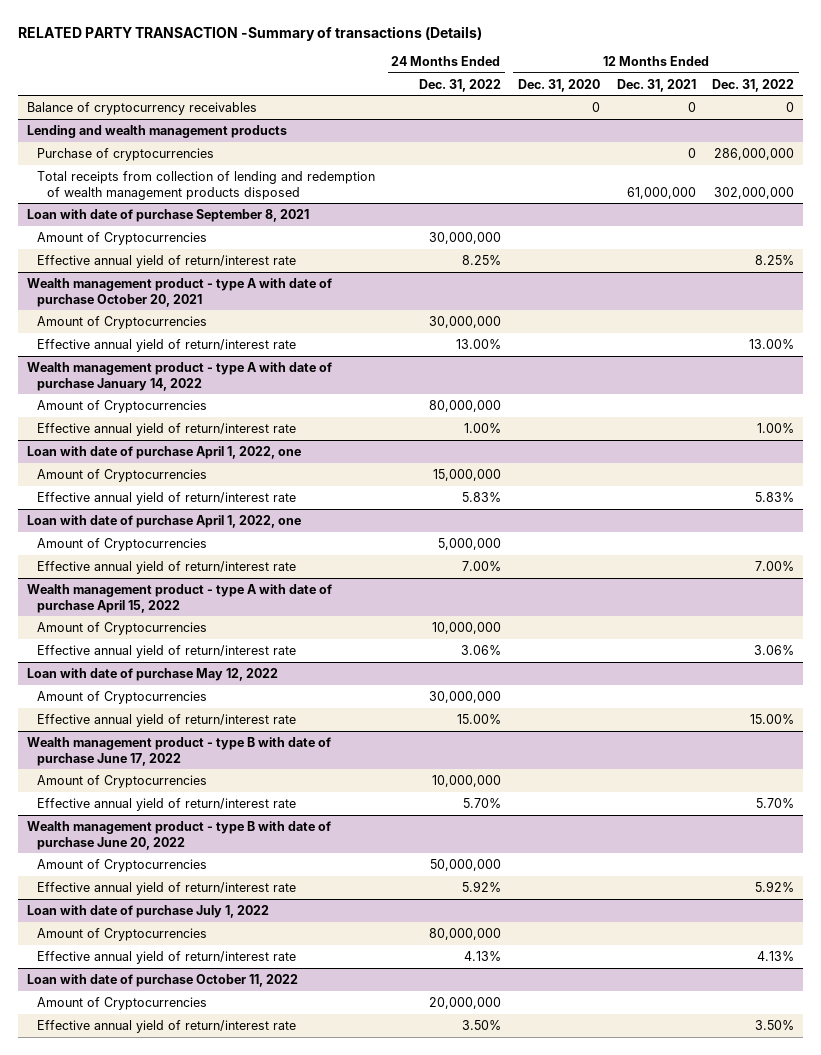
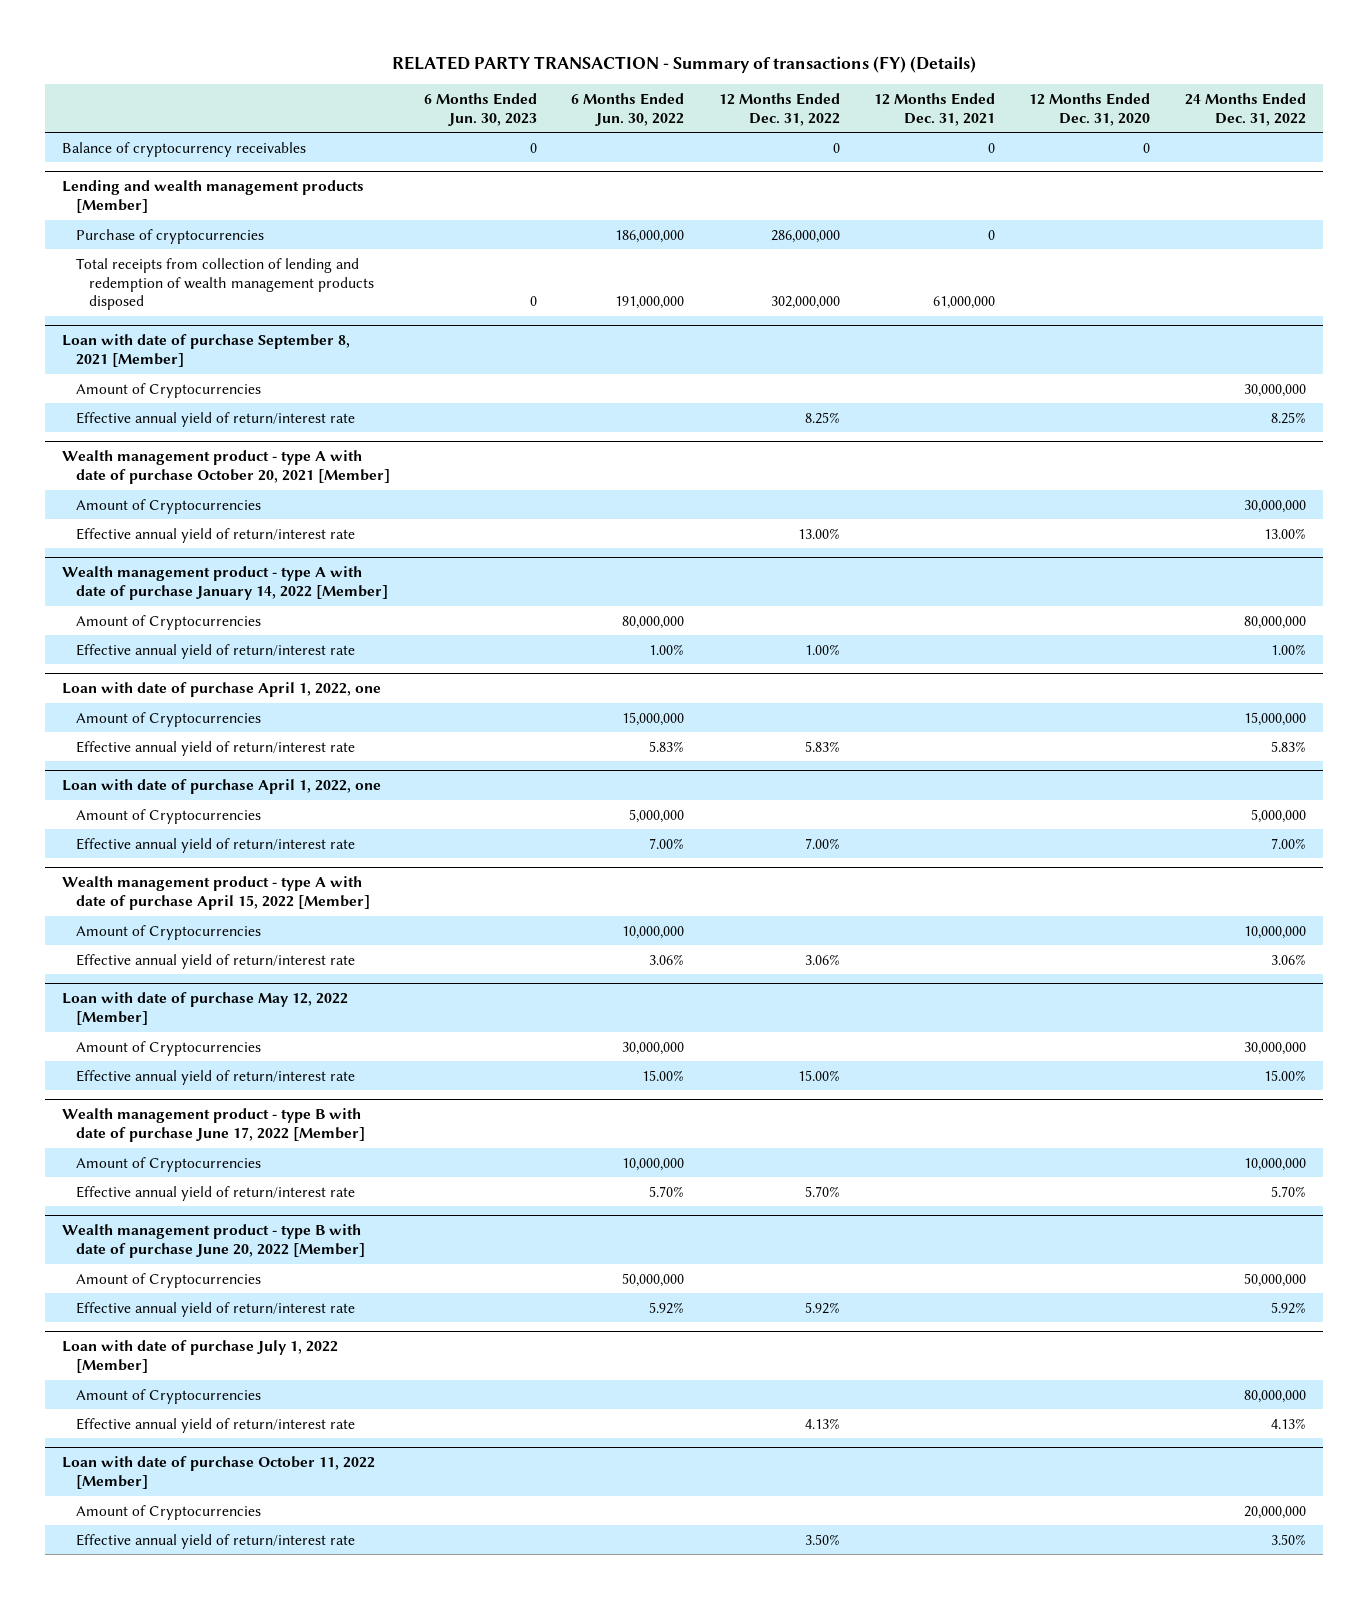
[18,25,483,41] RELATED PARTY TRANSACTION -Summary of transactions (Details) -> [391,55,976,73] RELATED PARTY TRANSACTION - Summary of transactions (FY) (Details)
none -> [423,92,537,126] 6 Months Ended Jun. 30, 2023
none -> [571,92,685,126] 6 Months Ended Jun. 30, 2022
[26,124,287,138] Lending and wealth management products -> [61,180,364,213] Lending and wealth management products [Member]
[26,208,309,222] Loan with date of purchase September 8, 2021 -> [61,334,350,367] Loan with date of purchase September 8, 2021 [Member]
[26,277,332,307] Wealth management product - type A with date of purchase October 20, 2021 -> [61,450,390,484] Wealth management product - type A with date of purchase October 20, 2021 [Member]
[26,361,332,391] Wealth management product - type A with date of purchase January 14, 2022 -> [61,566,388,600] Wealth management product - type A with date of purchase January 14, 2022 [Member]
[26,583,332,613] Wealth management product - type A with date of purchase April 15, 2022 -> [61,876,370,910] Wealth management product - type A with date of purchase April 15, 2022 [Member]
[26,667,278,681] Loan with date of purchase May 12, 2022 -> [61,992,348,1025] Loan with date of purchase May 12, 2022 [Member]
[26,736,331,766] Wealth management product - type B with date of purchase June 17, 2022 -> [61,1108,365,1142] Wealth management product - type B with date of purchase June 17, 2022 [Member]
[26,820,331,850] Wealth management product - type B with date of purchase June 20, 2022 -> [61,1224,365,1258] Wealth management product - type B with date of purchase June 20, 2022 [Member]
[26,904,269,918] Loan with date of purchase July 1, 2022 -> [61,1340,338,1373] Loan with date of purchase July 1, 2022 [Member]
[26,973,298,987] Loan with date of purchase October 11, 2022 -> [61,1456,375,1489] Loan with date of purchase October 11, 2022 [Member]

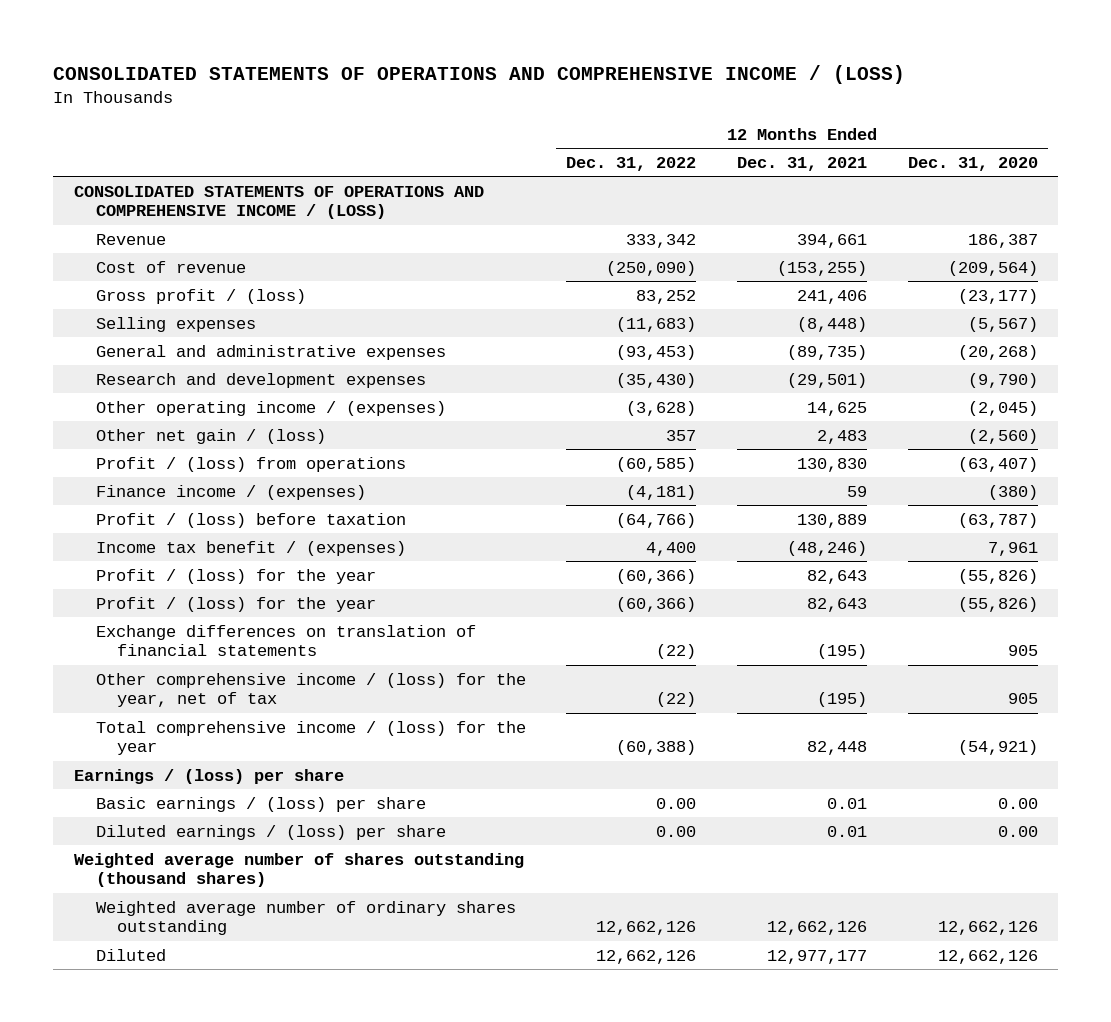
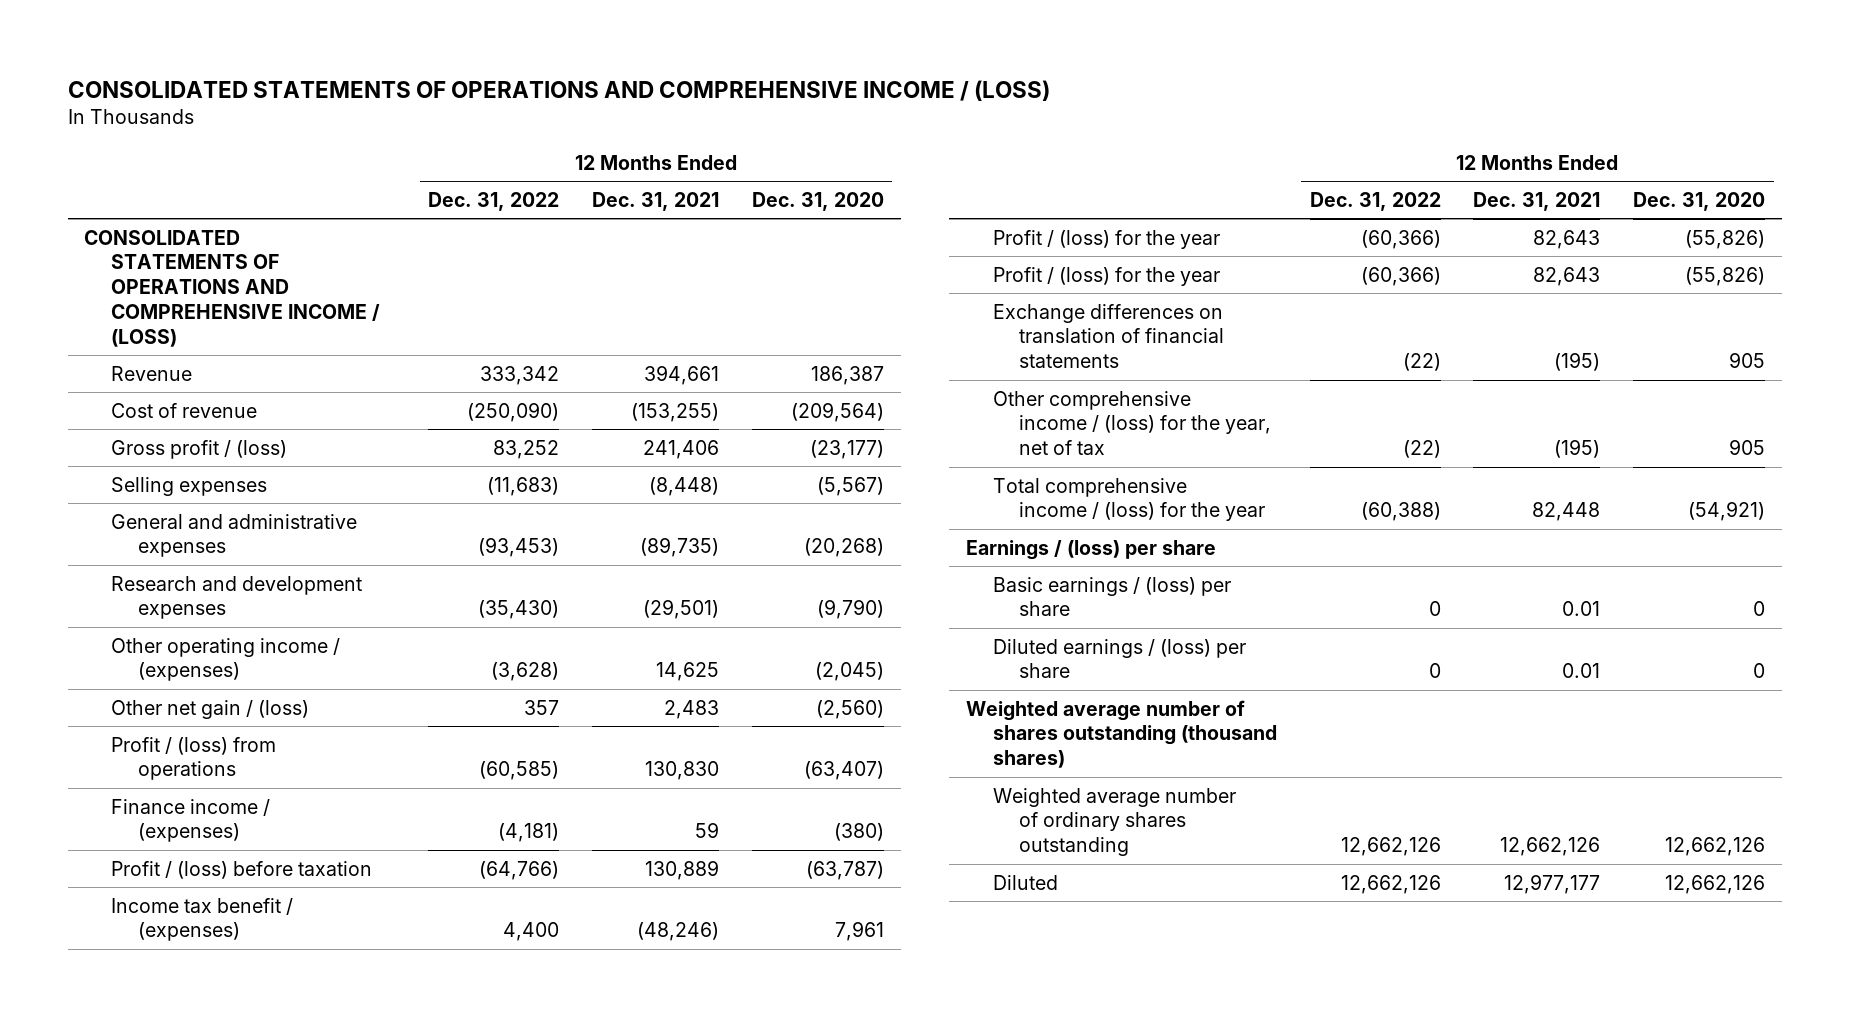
[656,797,697,809] 0.00 -> [1428,601,1441,617] 0
[997,797,1038,809] 0.00 -> [1753,601,1766,617] 0
[656,825,697,837] 0.00 -> [1428,663,1441,679] 0
[997,825,1038,837] 0.00 -> [1753,663,1766,679] 0

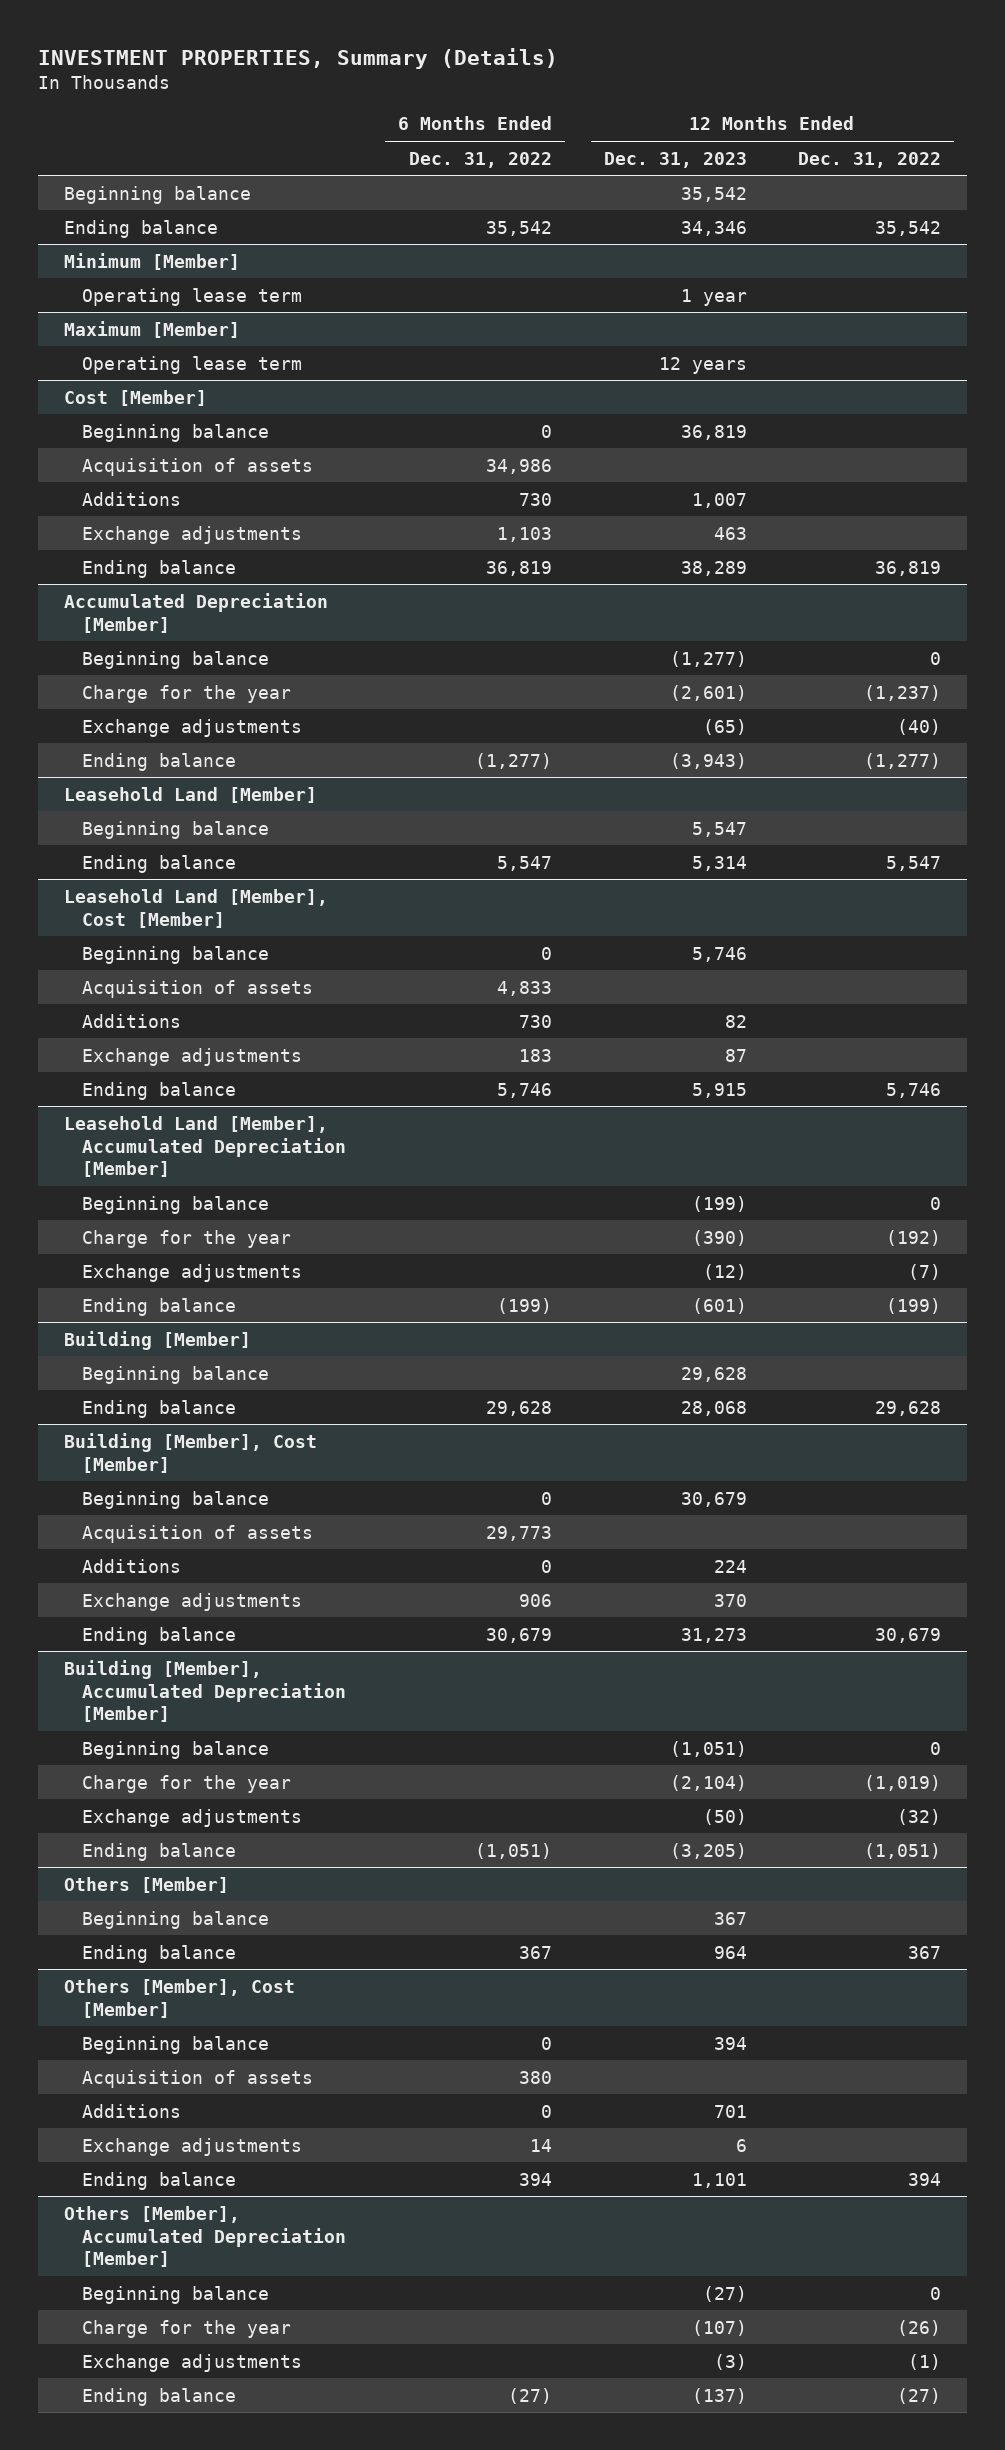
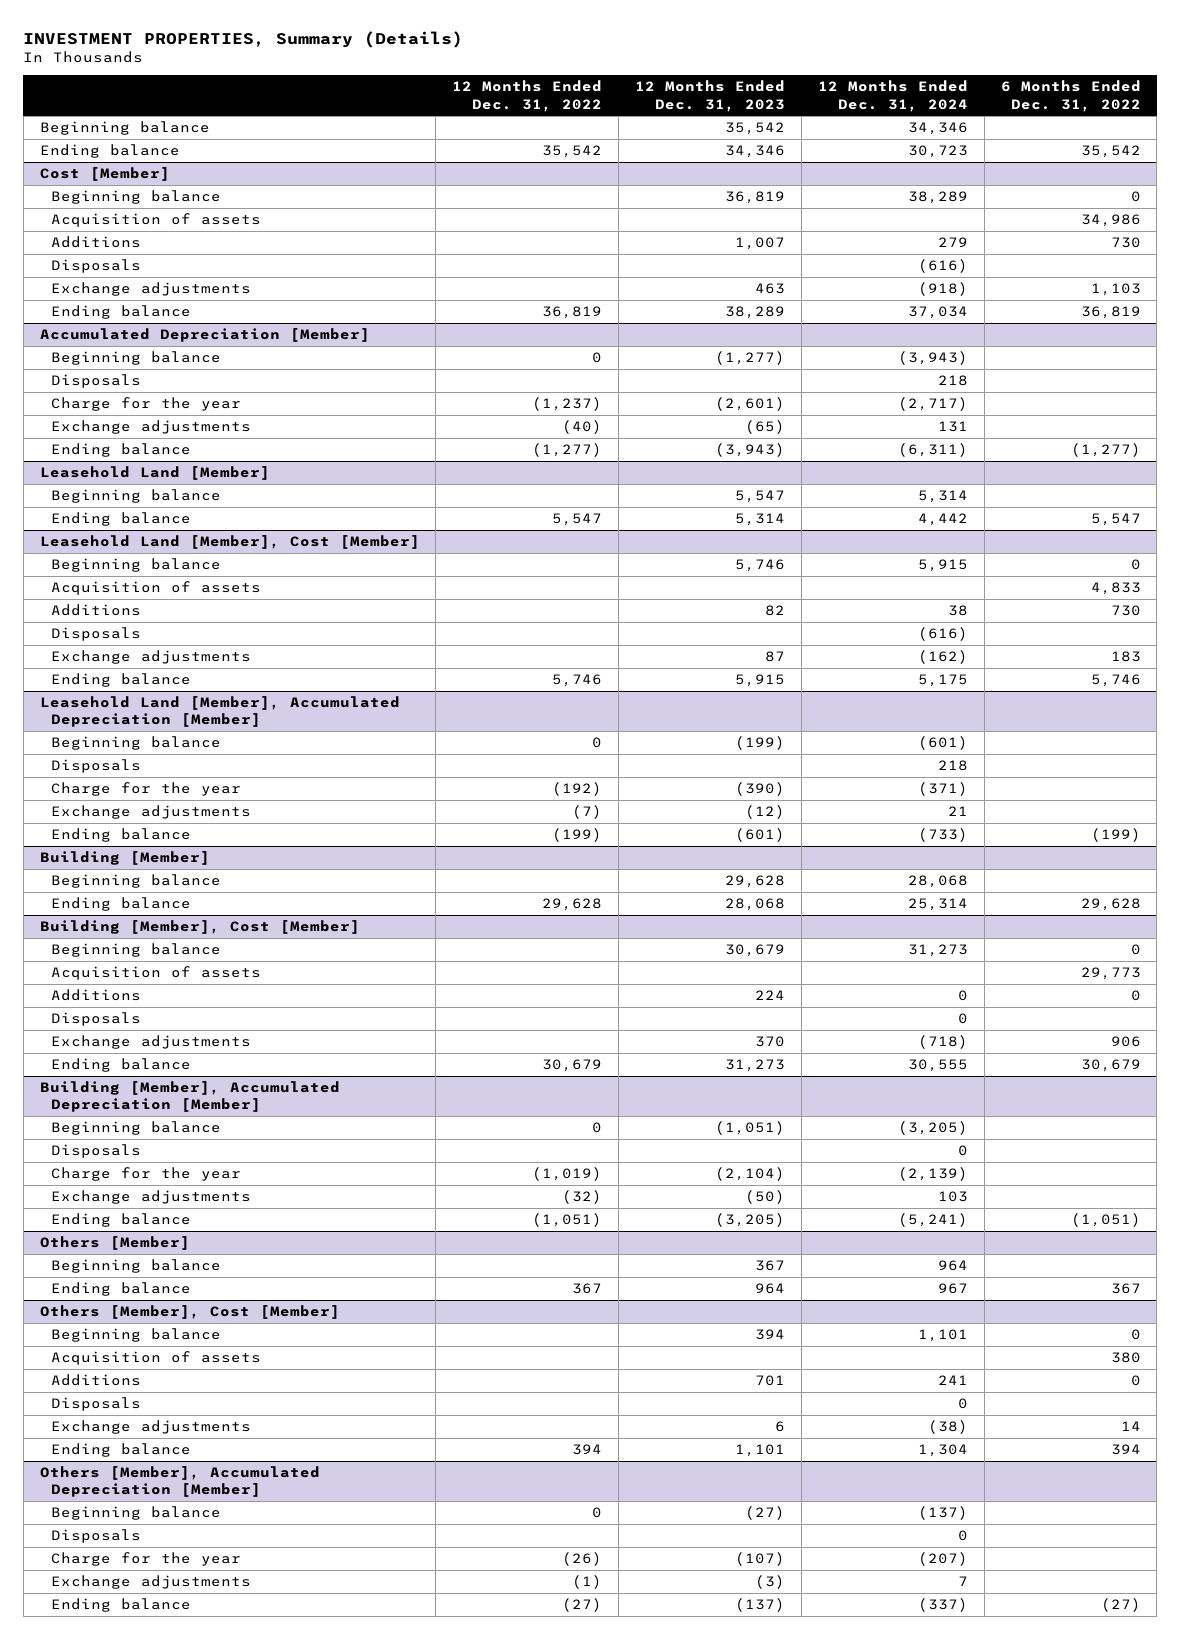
none -> [817,80,968,112] 12 Months Ended Dec. 31, 2024
[63,252,240,270] Minimum [Member] -> none
[82,287,303,306] Operating lease term -> none
[63,320,240,338] Maximum [Member] -> none
[82,355,303,374] Operating lease term -> none
none -> [50,258,141,273] Disposals
none -> [50,373,141,388] Disposals
none -> [50,626,141,641] Disposals
none -> [50,758,141,773] Disposals
none -> [50,1011,141,1026] Disposals
none -> [50,1143,141,1158] Disposals
none -> [50,1396,141,1411] Disposals
none -> [50,1528,141,1543] Disposals

